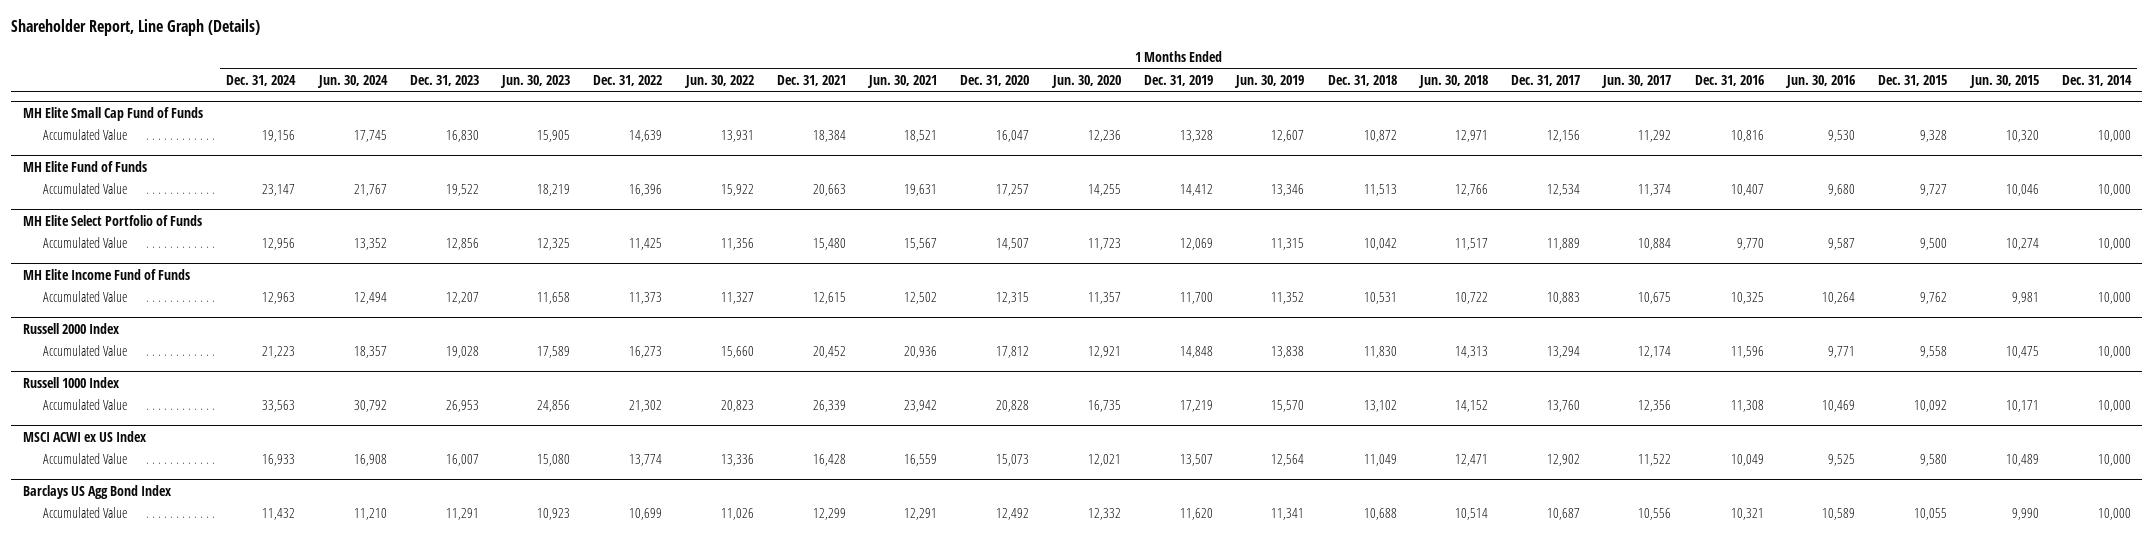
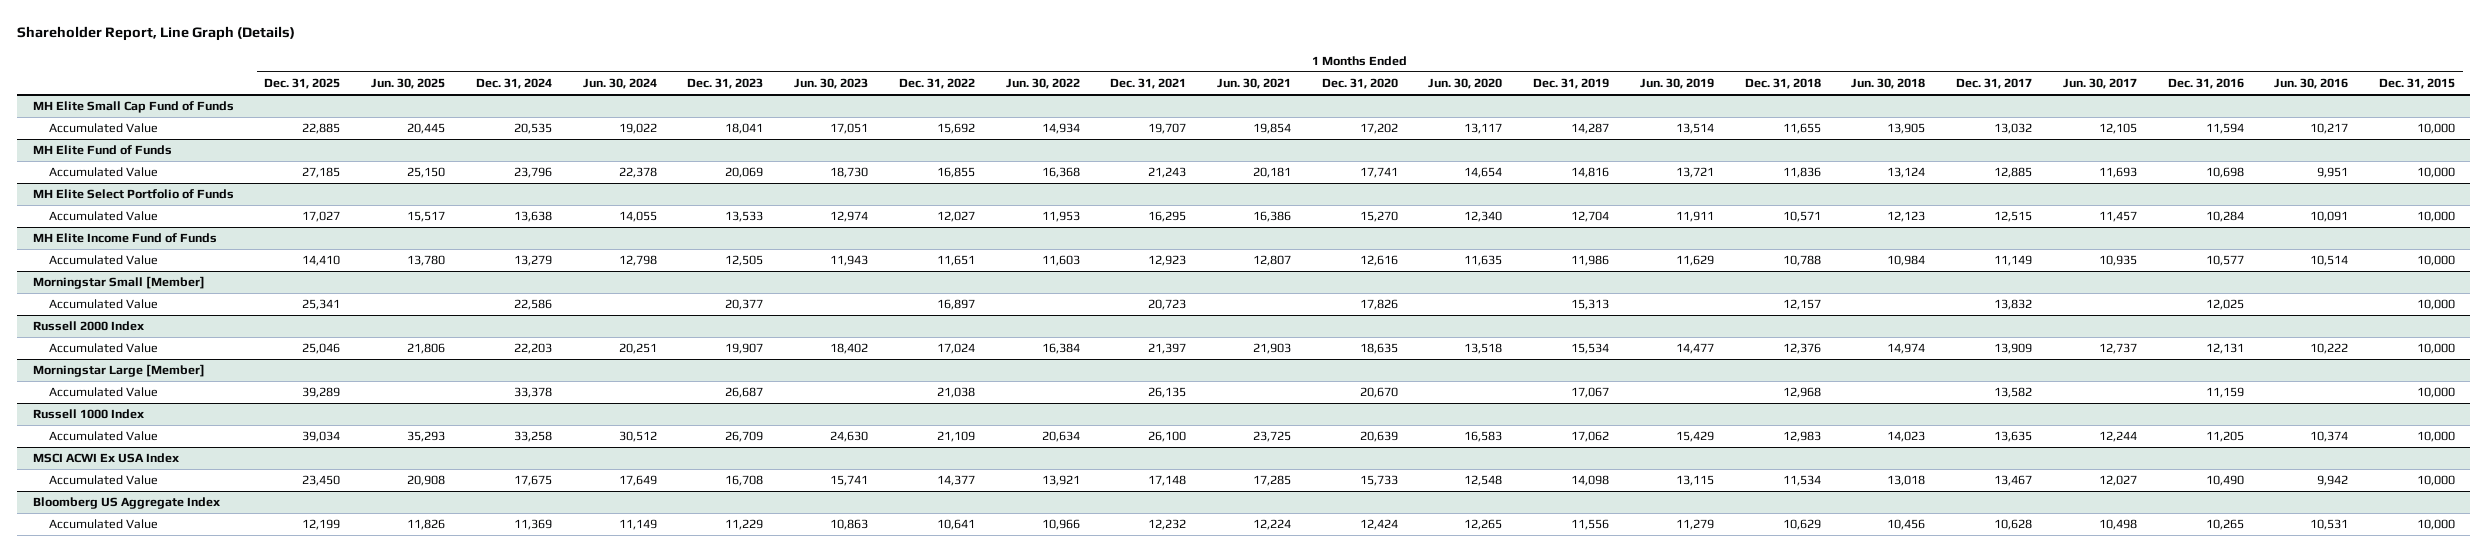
[1968,75,2039,89] Jun. 30, 2015 -> none
[2061,75,2132,87] Dec. 31, 2014 -> none
none -> [264,78,341,90] Dec. 31, 2025
none -> [371,78,446,90] Jun. 30, 2025
[262,130,296,143] 19,156 -> [513,123,552,135] 20,535
[353,130,387,143] 17,745 -> [618,123,657,135] 19,022
[445,130,479,143] 16,830 -> [725,123,764,135] 18,041
[537,130,571,143] 15,905 -> [830,123,869,135] 17,051
[629,130,663,143] 14,639 -> [936,123,975,135] 15,692
[720,130,754,143] 13,931 -> [1041,123,1080,135] 14,934
[812,130,846,143] 18,384 -> [1148,123,1187,135] 19,707
[904,130,938,143] 18,521 -> [1253,123,1292,135] 19,854
[996,130,1030,143] 16,047 -> [1359,123,1398,135] 17,202
[1087,130,1121,143] 12,236 -> [1464,123,1503,135] 13,117
[1180,130,1214,143] 13,328 -> [1571,123,1610,135] 14,287
[1271,130,1305,143] 12,607 -> [1675,123,1714,135] 13,514
[1363,130,1397,143] 10,872 -> [1782,123,1821,135] 11,655
[1454,130,1488,143] 12,971 -> [1887,123,1926,135] 13,905
[1547,130,1581,143] 12,156 -> [1994,123,2033,135] 13,032
[1638,130,1672,143] 11,292 -> [2098,123,2137,135] 12,105
[1730,130,1764,143] 10,816 -> [2205,123,2244,135] 11,594
[1828,130,1856,143] 9,530 -> [2310,123,2349,135] 10,217
[1920,130,1948,143] 9,328 -> [2417,123,2456,135] 10,000
[262,184,296,197] 23,147 -> [513,167,552,179] 23,796
[353,184,387,197] 21,767 -> [618,167,657,179] 22,378
[445,184,479,197] 19,522 -> [725,167,764,179] 20,069
[537,184,571,197] 18,219 -> [830,167,869,179] 18,730
[629,184,663,197] 16,396 -> [936,167,975,179] 16,855
[720,184,754,197] 15,922 -> [1041,167,1080,179] 16,368
[812,184,846,197] 20,663 -> [1148,167,1187,179] 21,243
[904,184,938,197] 19,631 -> [1253,167,1292,179] 20,181
[996,184,1030,197] 17,257 -> [1359,167,1398,179] 17,741
[1087,184,1121,197] 14,255 -> [1464,167,1503,179] 14,654
[1180,184,1214,197] 14,412 -> [1571,167,1610,179] 14,816
[1271,184,1305,197] 13,346 -> [1675,167,1714,179] 13,721
[1363,184,1397,197] 11,513 -> [1782,167,1821,179] 11,836
[1454,184,1488,197] 12,766 -> [1887,167,1926,179] 13,124
[1547,184,1581,197] 12,534 -> [1994,167,2033,179] 12,885
[1638,184,1672,197] 11,374 -> [2098,167,2137,179] 11,693
[1730,184,1764,197] 10,407 -> [2205,167,2244,179] 10,698
[1828,184,1856,197] 9,680 -> [2317,167,2349,179] 9,951
[1920,184,1948,197] 9,727 -> [2417,167,2456,179] 10,000
[262,238,296,251] 12,956 -> [513,211,552,223] 13,638
[353,238,387,251] 13,352 -> [618,211,657,223] 14,055
[445,238,479,251] 12,856 -> [725,211,764,223] 13,533
[537,238,571,251] 12,325 -> [830,211,869,223] 12,974
[629,238,663,251] 11,425 -> [936,211,975,223] 12,027
[720,238,754,251] 11,356 -> [1041,211,1080,223] 11,953
[812,238,846,251] 15,480 -> [1148,211,1187,223] 16,295
[904,238,938,251] 15,567 -> [1253,211,1292,223] 16,386
[996,238,1030,251] 14,507 -> [1359,211,1398,223] 15,270
[1087,238,1121,251] 11,723 -> [1464,211,1503,223] 12,340
[1180,238,1214,251] 12,069 -> [1571,211,1610,223] 12,704
[1271,238,1305,251] 11,315 -> [1675,211,1714,223] 11,911
[1363,238,1397,251] 10,042 -> [1782,211,1821,223] 10,571
[1454,238,1488,251] 11,517 -> [1887,211,1926,223] 12,123
[1547,238,1581,251] 11,889 -> [1994,211,2033,223] 12,515
[1638,238,1672,251] 10,884 -> [2098,211,2137,223] 11,457
[1736,238,1764,251] 9,770 -> [2205,211,2244,223] 10,284
[1828,238,1856,251] 9,587 -> [2310,211,2349,223] 10,091
[1920,238,1948,251] 9,500 -> [2417,211,2456,223] 10,000
[262,292,296,305] 12,963 -> [513,255,552,267] 13,279
[353,292,387,305] 12,494 -> [618,255,657,267] 12,798
[445,292,479,305] 12,207 -> [725,255,764,267] 12,505
[537,292,571,305] 11,658 -> [830,255,869,267] 11,943
[629,292,663,305] 11,373 -> [936,255,975,267] 11,651
[720,292,754,305] 11,327 -> [1041,255,1080,267] 11,603
[812,292,846,305] 12,615 -> [1148,255,1187,267] 12,923
[904,292,938,305] 12,502 -> [1253,255,1292,267] 12,807
[996,292,1030,305] 12,315 -> [1359,255,1398,267] 12,616
[1087,292,1121,305] 11,357 -> [1464,255,1503,267] 11,635
[1180,292,1214,305] 11,700 -> [1571,255,1610,267] 11,986
[1271,292,1305,305] 11,352 -> [1675,255,1714,267] 11,629
[1363,292,1397,305] 10,531 -> [1782,255,1821,267] 10,788
[1454,292,1488,305] 10,722 -> [1887,255,1926,267] 10,984
[1547,292,1581,305] 10,883 -> [1994,255,2033,267] 11,149
[1638,292,1672,305] 10,675 -> [2098,255,2137,267] 10,935
[1730,292,1764,305] 10,325 -> [2205,255,2244,267] 10,577
[1822,292,1856,305] 10,264 -> [2310,255,2349,267] 10,514
[1920,292,1948,305] 9,762 -> [2417,255,2456,267] 10,000
none -> [32,276,205,290] Morningstar Small [Member]
none -> [49,299,159,310] Accumulated Value
[262,346,296,359] 21,223 -> [513,343,552,355] 22,203
[353,346,387,359] 18,357 -> [618,343,657,355] 20,251
[445,346,479,359] 19,028 -> [725,343,764,355] 19,907
[537,346,571,359] 17,589 -> [830,343,869,355] 18,402
[629,346,663,359] 16,273 -> [936,343,975,355] 17,024
[720,346,754,359] 15,660 -> [1041,343,1080,355] 16,384
[812,346,846,359] 20,452 -> [1148,343,1187,355] 21,397
[904,346,938,359] 20,936 -> [1253,343,1292,355] 21,903
[996,346,1030,359] 17,812 -> [1359,343,1398,355] 18,635
[1087,346,1121,359] 12,921 -> [1464,343,1503,355] 13,518
[1180,346,1214,359] 14,848 -> [1571,343,1610,355] 15,534
[1271,346,1305,359] 13,838 -> [1675,343,1714,355] 14,477
[1363,346,1397,359] 11,830 -> [1782,343,1821,355] 12,376
[1454,346,1488,359] 14,313 -> [1887,343,1926,355] 14,974
[1547,346,1581,359] 13,294 -> [1994,343,2033,355] 13,909
[1638,346,1672,359] 12,174 -> [2098,343,2137,355] 12,737
[1730,346,1764,359] 11,596 -> [2205,343,2244,355] 12,131
[1828,346,1856,359] 9,771 -> [2310,343,2349,355] 10,222
[1920,346,1948,359] 9,558 -> [2417,343,2456,355] 10,000
none -> [32,364,205,378] Morningstar Large [Member]
none -> [49,387,159,398] Accumulated Value
[22,484,171,499] Barclays US Agg Bond Index -> none
[262,400,296,413] 33,563 -> [513,431,552,443] 33,258
[353,400,387,413] 30,792 -> [618,431,657,443] 30,512
[445,400,479,413] 26,953 -> [725,431,764,443] 26,709
[537,400,571,413] 24,856 -> [830,431,869,443] 24,630
[629,400,663,413] 21,302 -> [936,431,975,443] 21,109
[720,400,754,413] 20,823 -> [1041,431,1080,443] 20,634
[812,400,846,413] 26,339 -> [1148,431,1187,443] 26,100
[904,400,938,413] 23,942 -> [1253,431,1292,443] 23,725
[996,400,1030,413] 20,828 -> [1359,431,1398,443] 20,639
[1087,400,1121,413] 16,735 -> [1464,431,1503,443] 16,583
[1180,400,1214,413] 17,219 -> [1571,431,1610,443] 17,062
[1271,400,1305,413] 15,570 -> [1675,431,1714,443] 15,429
[1363,400,1397,413] 13,102 -> [1782,431,1821,443] 12,983
[1454,400,1488,413] 14,152 -> [1887,431,1926,443] 14,023
[1547,400,1581,413] 13,760 -> [1994,431,2033,443] 13,635
[1638,400,1672,413] 12,356 -> [2098,431,2137,443] 12,244
[1730,400,1764,413] 11,308 -> [2205,431,2244,443] 11,205
[1822,400,1856,413] 10,469 -> [2310,431,2349,443] 10,374
[1914,400,1948,413] 10,092 -> [2417,431,2456,443] 10,000
[22,430,146,442] MSCI ACWI ex US Index -> [32,453,179,464] MSCI ACWI Ex USA Index
[262,454,296,467] 16,933 -> [513,475,552,487] 17,675
[353,454,387,467] 16,908 -> [618,475,657,487] 17,649
[445,454,479,467] 16,007 -> [725,475,764,487] 16,708
[537,454,571,467] 15,080 -> [830,475,869,487] 15,741
[629,454,663,467] 13,774 -> [936,475,975,487] 14,377
[720,454,754,467] 13,336 -> [1041,475,1080,487] 13,921
[812,454,846,467] 16,428 -> [1148,475,1187,487] 17,148
[904,454,938,467] 16,559 -> [1253,475,1292,487] 17,285
[996,454,1030,467] 15,073 -> [1359,475,1398,487] 15,733
[1087,454,1121,467] 12,021 -> [1464,475,1503,487] 12,548
[1180,454,1214,467] 13,507 -> [1571,475,1610,487] 14,098
[1271,454,1305,467] 12,564 -> [1675,475,1714,487] 13,115
[1363,454,1397,467] 11,049 -> [1782,475,1821,487] 11,534
[1454,454,1488,467] 12,471 -> [1887,475,1926,487] 13,018
[1547,454,1581,467] 12,902 -> [1994,475,2033,487] 13,467
[1638,454,1672,467] 11,522 -> [2098,475,2137,487] 12,027
[1730,454,1764,467] 10,049 -> [2205,475,2244,487] 10,490
[1828,454,1856,467] 9,525 -> [2317,475,2349,487] 9,942
[1920,454,1948,467] 9,580 -> [2417,475,2456,487] 10,000
none -> [32,497,220,510] Bloomberg US Aggregate Index
[262,508,296,521] 11,432 -> [513,519,552,531] 11,369
[353,508,387,521] 11,210 -> [618,519,657,531] 11,149
[445,508,479,521] 11,291 -> [725,519,764,531] 11,229
[537,508,571,521] 10,923 -> [830,519,869,531] 10,863
[629,508,663,521] 10,699 -> [936,519,975,531] 10,641
[720,508,754,521] 11,026 -> [1041,519,1080,531] 10,966
[812,508,846,521] 12,299 -> [1148,519,1187,531] 12,232
[904,508,938,521] 12,291 -> [1253,519,1292,531] 12,224
[996,508,1030,521] 12,492 -> [1359,519,1398,531] 12,424
[1087,508,1121,521] 12,332 -> [1464,519,1503,531] 12,265
[1180,508,1214,521] 11,620 -> [1571,519,1610,531] 11,556
[1271,508,1305,521] 11,341 -> [1675,519,1714,531] 11,279
[1363,508,1397,521] 10,688 -> [1782,519,1821,531] 10,629
[1454,508,1488,521] 10,514 -> [1887,519,1926,531] 10,456
[1547,508,1581,521] 10,687 -> [1994,519,2033,531] 10,628
[1638,508,1672,521] 10,556 -> [2098,519,2137,531] 10,498
[1730,508,1764,521] 10,321 -> [2205,519,2244,531] 10,265
[1822,508,1856,521] 10,589 -> [2310,519,2349,531] 10,531
[1914,508,1948,521] 10,055 -> [2417,519,2456,531] 10,000

